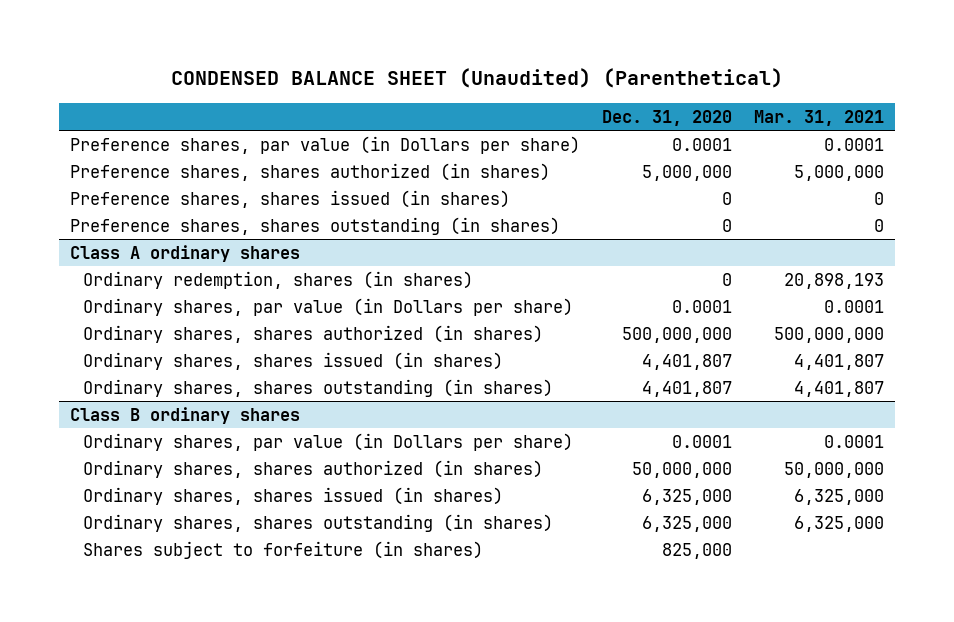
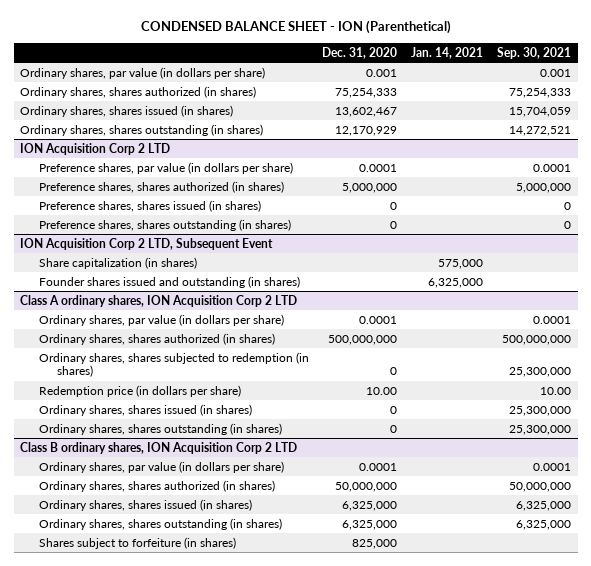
[170,68,783,89] CONDENSED BALANCE SHEET (Unaudited) (Parenthetical) -> [140,20,451,35] CONDENSED BALANCE SHEET - ION (Parenthetical)
[753,109,884,126] Mar. 31, 2021 -> none
none -> [411,46,484,59] Jan. 14, 2021
none -> [496,46,571,59] Sep. 30, 2021
none -> [20,66,266,79] Ordinary shares, par value (in dollars per share)
none -> [20,85,257,98] Ordinary shares, shares authorized (in shares)
none -> [20,104,234,117] Ordinary shares, shares issued (in shares)
none -> [20,123,264,136] Ordinary shares, shares outstanding (in shares)
none -> [20,142,171,155] ION Acquisition Corp 2 LTD
[69,135,580,154] Preference shares, par value (in Dollars per share) -> [38,161,293,174] Preference shares, par value (in dollars per share)
[69,244,300,262] Class A ordinary shares -> none
[83,270,474,289] Ordinary redemption, shares (in shares) -> none
none -> [20,237,274,250] ION Acquisition Corp 2 LTD, Subsequent Event
none -> [38,256,197,269] Share capitalization (in shares)
none -> [38,275,300,288] Founder shares issued and outstanding (in shares)
none -> [20,294,298,307] Class A ordinary shares, ION Acquisition Corp 2 LTD
[83,297,574,316] Ordinary shares, par value (in Dollars per share) -> [38,313,284,326] Ordinary shares, par value (in dollars per share)
[69,406,300,424] Class B ordinary shares -> none
none -> [38,351,309,378] Ordinary shares, shares subjected to redemption (in shares)
none -> [38,384,241,397] Redemption price (in dollars per share)
[641,353,732,370] 4,401,807 -> [390,405,398,414] 0
[641,380,732,397] 4,401,807 -> [390,424,398,433] 0
none -> [20,441,298,454] Class B ordinary shares, ION Acquisition Corp 2 LTD
[83,432,574,451] Ordinary shares, par value (in Dollars per share) -> [38,460,284,473] Ordinary shares, par value (in dollars per share)

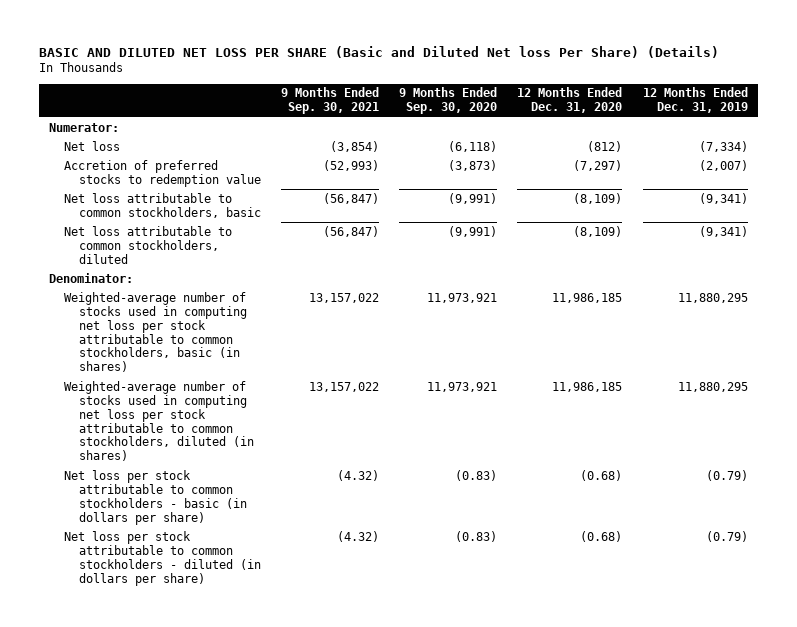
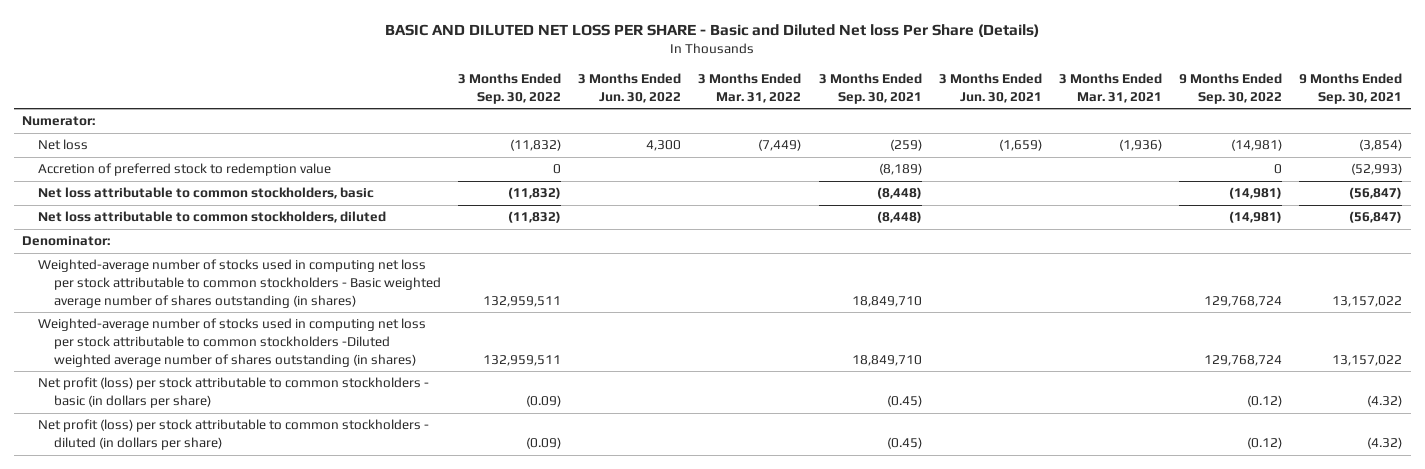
[39,45,720,58] BASIC AND DILUTED NET LOSS PER SHARE (Basic and Diluted Net loss Per Share) (Details) -> [385,23,1040,37] BASIC AND DILUTED NET LOSS PER SHARE - Basic and Diluted Net loss Per Share (Details)
[399,87,498,115] 9 Months Ended Sep. 30, 2020 -> none
[517,87,623,114] 12 Months Ended Dec. 31, 2020 -> none
[642,87,748,114] 12 Months Ended Dec. 31, 2019 -> none
none -> [457,73,561,104] 3 Months Ended Sep. 30, 2022
none -> [578,73,682,103] 3 Months Ended Jun. 30, 2022
none -> [698,73,802,103] 3 Months Ended Mar. 31, 2022
none -> [818,73,922,104] 3 Months Ended Sep. 30, 2021
none -> [938,73,1042,103] 3 Months Ended Jun. 30, 2021
none -> [1059,73,1163,103] 3 Months Ended Mar. 31, 2021
none -> [1179,73,1283,104] 9 Months Ended Sep. 30, 2022
[64,159,262,187] Accretion of preferred stocks to redemption value -> [38,163,332,177] Accretion of preferred stock to redemption value
[64,291,248,373] Weighted-average number of stocks used in computing net loss per stock attributable to common stockholders, basic (in shares) -> [38,259,441,308] Weighted-average number of stocks used in computing net loss per stock attributable to common stockholders - Basic weighted average number of shares outstanding (in shares)
[64,380,255,462] Weighted-average number of stocks used in computing net loss per stock attributable to common stockholders, diluted (in shares) -> [38,318,427,367] Weighted-average number of stocks used in computing net loss per stock attributable to common stockholders -Diluted weighted average number of shares outstanding (in shares)
[64,469,248,525] Net loss per stock attributable to common stockholders - basic (in dollars per share) -> [38,377,430,409] Net profit (loss) per stock attributable to common stockholders - basic (in dollars per share)
[64,530,262,586] Net loss per stock attributable to common stockholders - diluted (in dollars per share) -> [38,419,430,451] Net profit (loss) per stock attributable to common stockholders - diluted (in dollars per share)

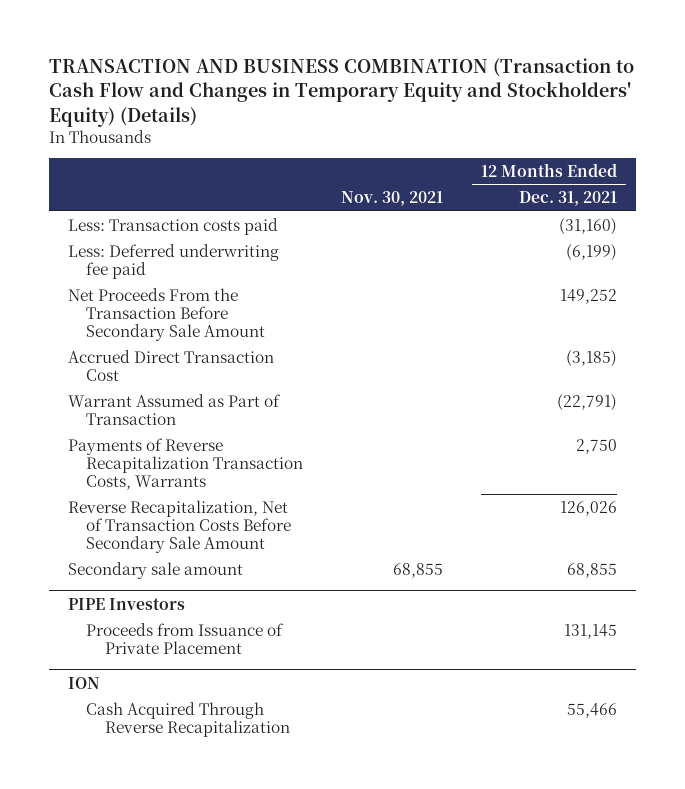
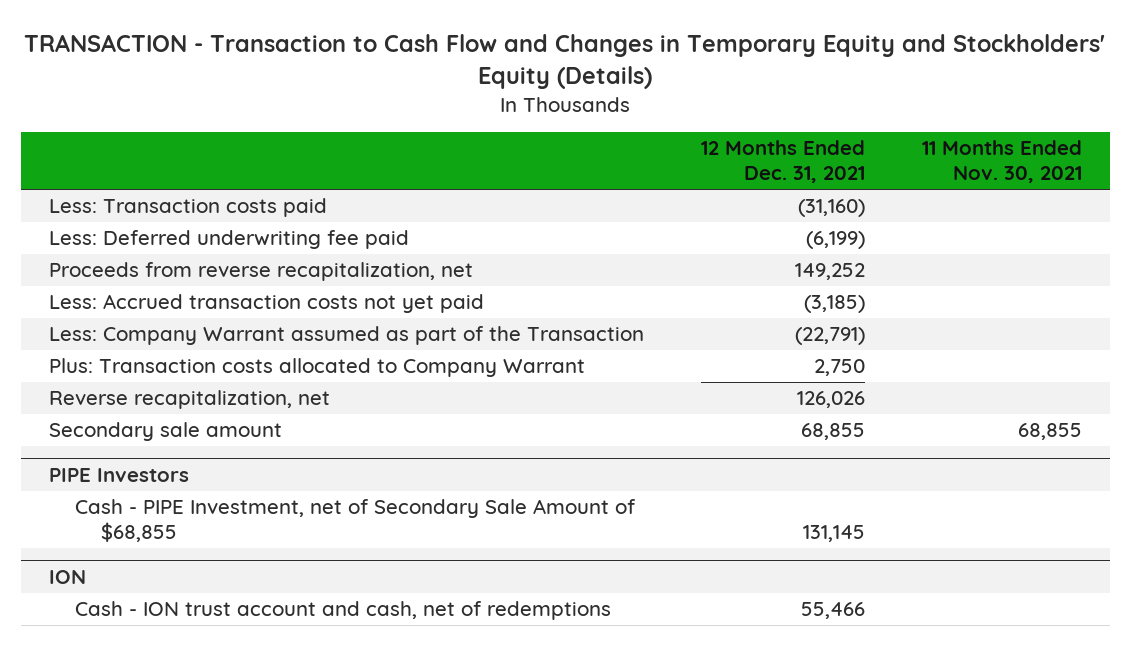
[49,58,635,127] TRANSACTION AND BUSINESS COMBINATION (Transaction to Cash Flow and Changes in Temporary Equity and Stockholders' Equity) (Details) -> [24,34,1106,89] TRANSACTION - Transaction to Cash Flow and Changes in Temporary Equity and Stockholders' Equity (Details)
[341,191,444,207] Nov. 30, 2021 -> none
none -> [921,140,1082,184] 11 Months Ended Nov. 30, 2021
[68,287,266,341] Net Proceeds From the Transaction Before Secondary Sale Amount -> [49,262,474,282] Proceeds from reverse recapitalization, net
[68,349,275,381] Accrued Direct Transaction Cost -> [49,294,485,314] Less: Accrued transaction costs not yet paid
[68,393,282,425] Warrant Assumed as Part of Transaction -> [49,326,645,346] Less: Company Warrant assumed as part of the Transaction
[68,437,304,490] Payments of Reverse Recapitalization Transaction Costs, Warrants -> [49,358,586,378] Plus: Transaction costs allocated to Company Warrant
[68,499,292,553] Reverse Recapitalization, Net of Transaction Costs Before Secondary Sale Amount -> [49,390,331,410] Reverse recapitalization, net
[86,622,285,654] Proceeds from Issuance of Private Placement -> [75,499,637,543] Cash - PIPE Investment, net of Secondary Sale Amount of $68,855
[86,701,290,737] Cash Acquired Through Reverse Recapitalization -> [75,601,612,621] Cash - ION trust account and cash, net of redemptions

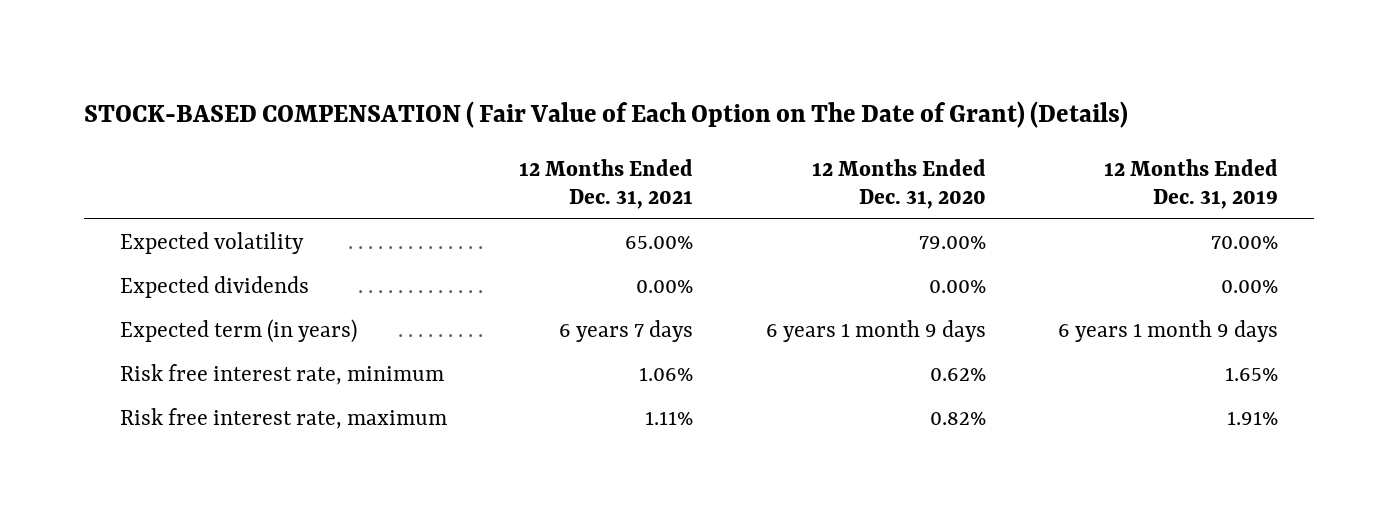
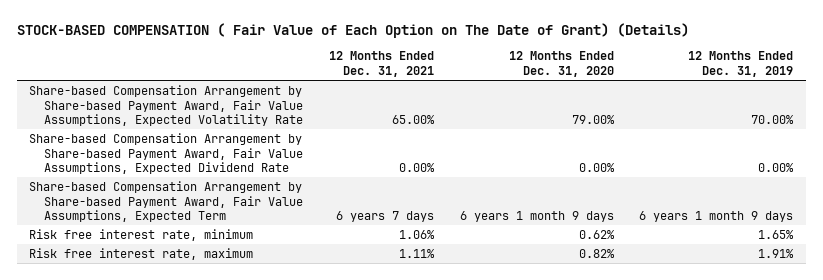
[120,231,305,254] Expected volatility -> [29,84,304,127] Share-based Compensation Arrangement by Share-based Payment Award, Fair Value Assumptions, Expected Volatility Rate
[120,275,310,298] Expected dividends -> [29,132,304,175] Share-based Compensation Arrangement by Share-based Payment Award, Fair Value Assumptions, Expected Dividend Rate
[120,318,358,343] Expected term (in years) -> [29,180,304,223] Share-based Compensation Arrangement by Share-based Payment Award, Fair Value Assumptions, Expected Term

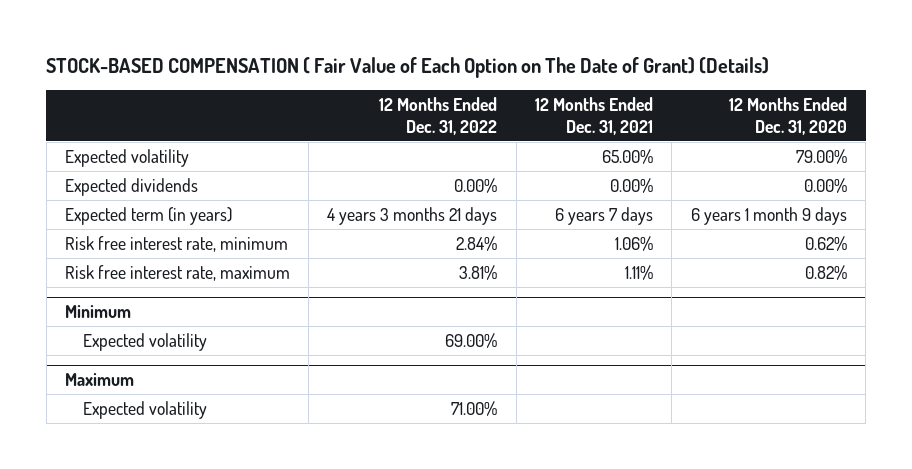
[688,51,794,77] 12 Months Ended Dec. 31, 2019 -> none
none -> [379,96,498,135] 12 Months Ended Dec. 31, 2022
[29,84,304,127] Share-based Compensation Arrangement by Share-based Payment Award, Fair Value Assumptions, Expected Volatility Rate -> [64,148,189,167] Expected volatility
[29,132,304,175] Share-based Compensation Arrangement by Share-based Payment Award, Fair Value Assumptions, Expected Dividend Rate -> [64,177,198,196] Expected dividends
[29,180,304,223] Share-based Compensation Arrangement by Share-based Payment Award, Fair Value Assumptions, Expected Term -> [64,206,232,225] Expected term (in years)
none -> [64,305,131,319] Minimum
none -> [82,332,207,351] Expected volatility
none -> [64,373,134,387] Maximum
none -> [82,400,207,419] Expected volatility

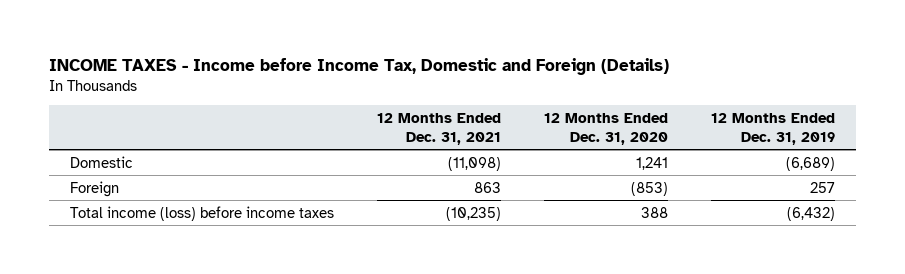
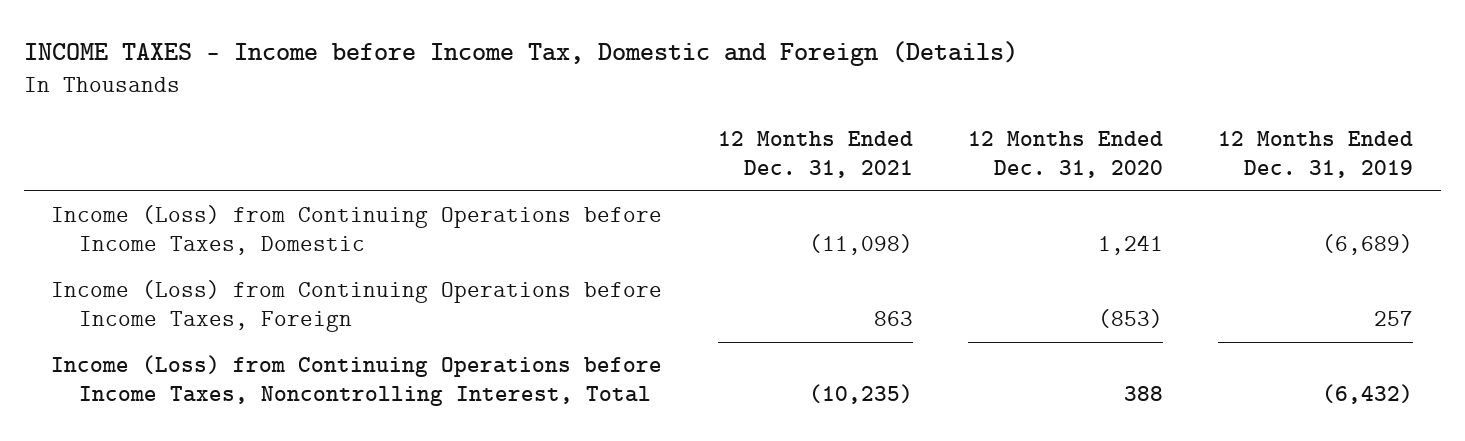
[69,155,133,168] Domestic -> [51,204,663,256] Income (Loss) from Continuing Operations before Income Taxes, Domestic
[69,180,119,197] Foreign -> [51,279,663,333] Income (Loss) from Continuing Operations before Income Taxes, Foreign
[69,205,334,221] Total income (loss) before income taxes -> [51,354,663,407] Income (Loss) from Continuing Operations before Income Taxes, Noncontrolling Interest, Total

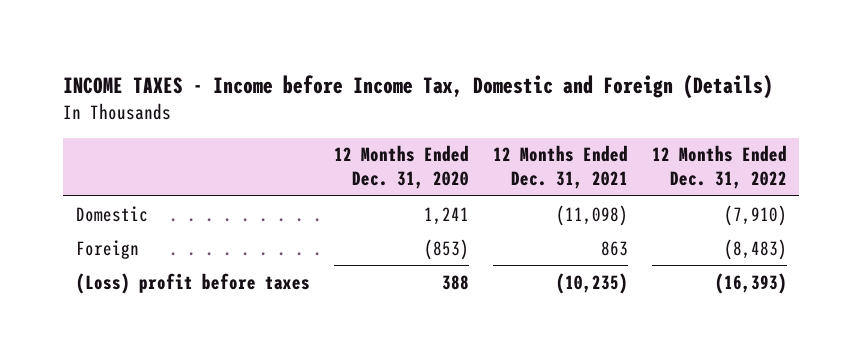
[1218,130,1414,179] 12 Months Ended Dec. 31, 2019 -> none
none -> [652,145,788,190] 12 Months Ended Dec. 31, 2022
[51,204,663,256] Income (Loss) from Continuing Operations before Income Taxes, Domestic -> [75,205,148,222] Domestic
[51,279,663,333] Income (Loss) from Continuing Operations before Income Taxes, Foreign -> [75,239,139,259] Foreign
[51,354,663,407] Income (Loss) from Continuing Operations before Income Taxes, Noncontrolling Interest, Total -> [75,272,310,294] (Loss) profit before taxes

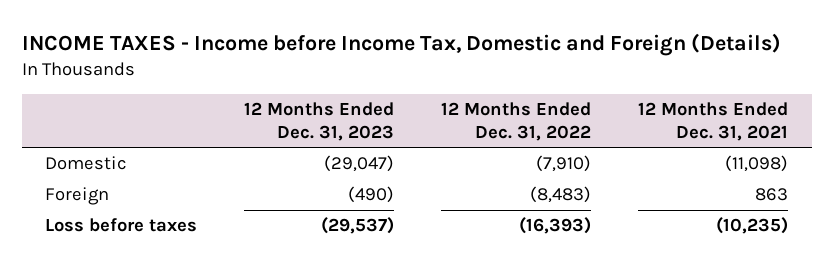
[333,145,469,190] 12 Months Ended Dec. 31, 2020 -> none
none -> [244,102,395,141] 12 Months Ended Dec. 31, 2023
[75,272,310,294] (Loss) profit before taxes -> [45,218,198,233] Loss before taxes

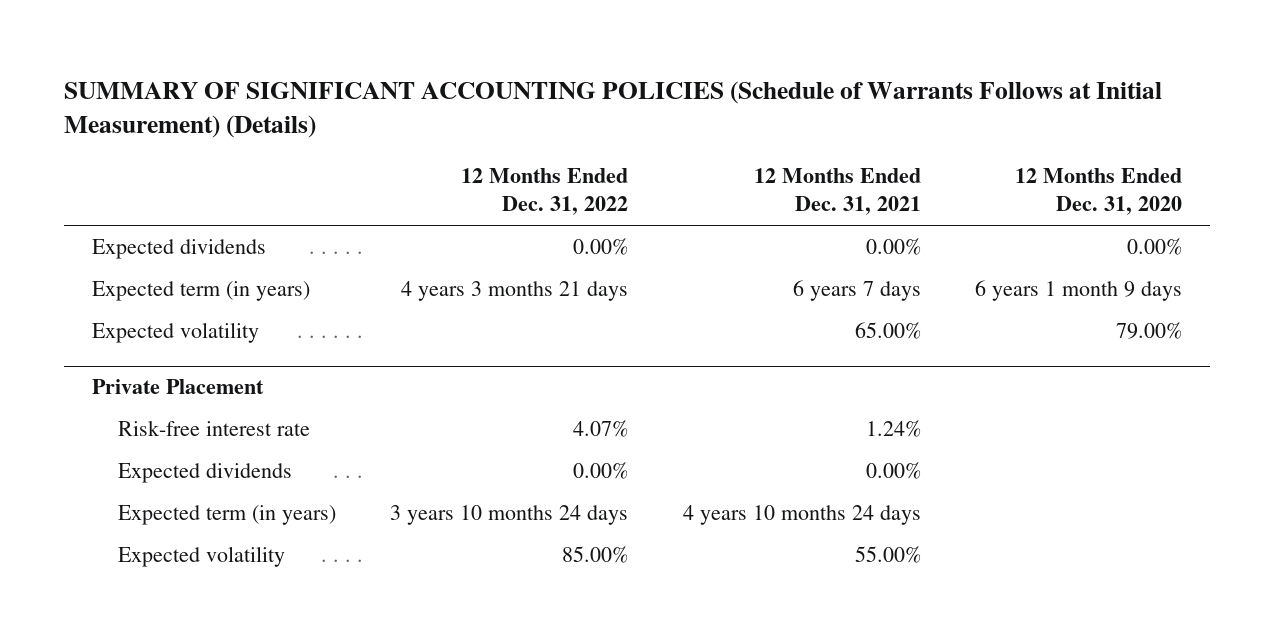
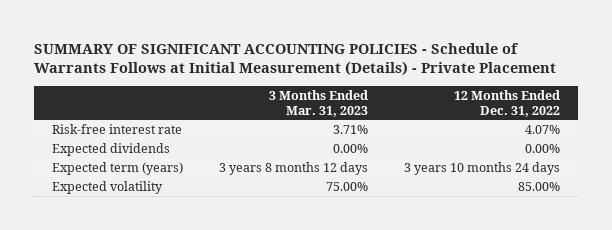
[64,80,1163,138] SUMMARY OF SIGNIFICANT ACCOUNTING POLICIES (Schedule of Warrants Follows at Initial Measurement) (Details) -> [33,42,556,77] SUMMARY OF SIGNIFICANT ACCOUNTING POLICIES - Schedule of Warrants Follows at Initial Measurement (Details) - Private Placement
[753,167,921,216] 12 Months Ended Dec. 31, 2021 -> none
[1015,167,1183,216] 12 Months Ended Dec. 31, 2020 -> none
none -> [269,89,369,117] 3 Months Ended Mar. 31, 2023
[91,239,266,260] Expected dividends -> none
[91,281,310,302] Expected term (in years) -> none
[91,322,259,344] Expected volatility -> none
[91,379,264,395] Private Placement -> none
[117,505,336,526] Expected term (in years) -> [51,161,183,175] Expected term (years)

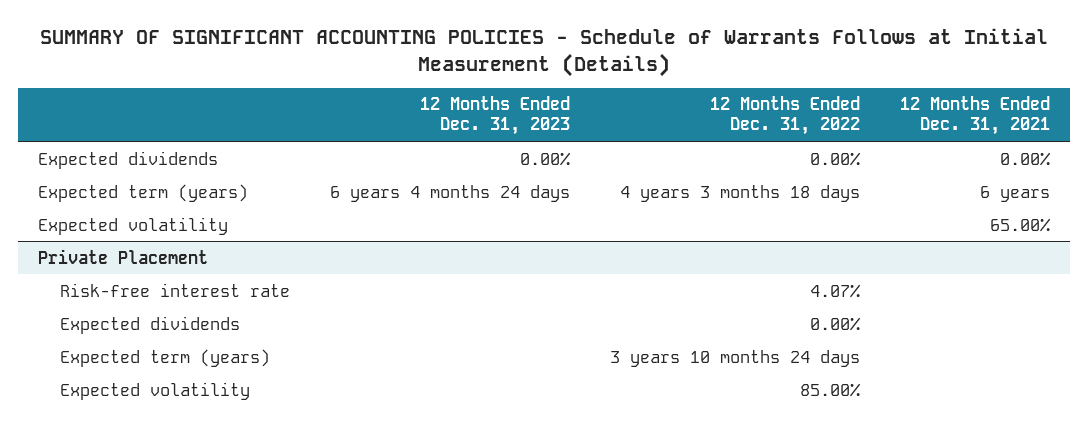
[33,42,556,77] SUMMARY OF SIGNIFICANT ACCOUNTING POLICIES - Schedule of Warrants Follows at Initial Measurement (Details) - Private Placement -> [39,28,1048,77] SUMMARY OF SIGNIFICANT ACCOUNTING POLICIES - Schedule of Warrants Follows at Initial Measurement (Details)
[269,89,369,117] 3 Months Ended Mar. 31, 2023 -> none
none -> [419,96,570,136] 12 Months Ended Dec. 31, 2023
none -> [899,96,1050,136] 12 Months Ended Dec. 31, 2021
none -> [38,150,219,169] Expected dividends
none -> [38,183,249,202] Expected term (years)
none -> [38,216,229,235] Expected volatility
none -> [38,248,209,264] Private Placement

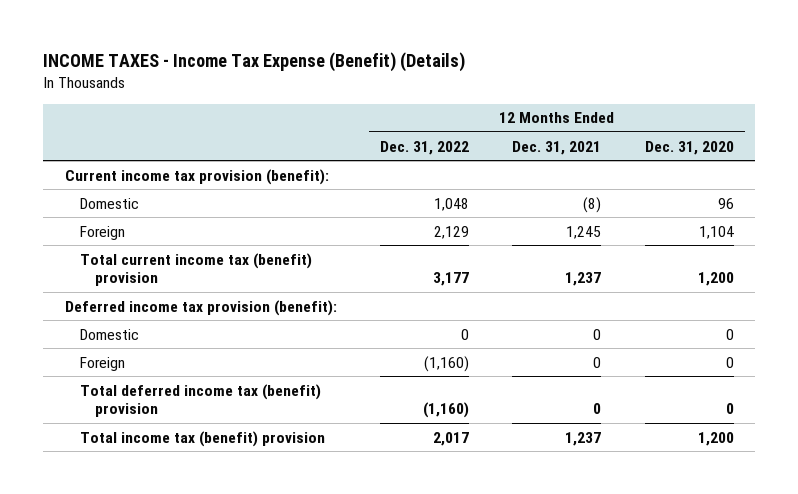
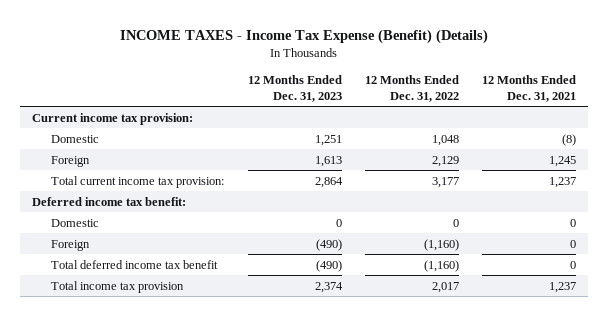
[644,140,734,155] Dec. 31, 2020 -> none
none -> [247,75,342,102] 12 Months Ended Dec. 31, 2023
[64,168,329,185] Current income tax provision (benefit): -> [31,112,193,125] Current income tax provision:
[79,252,312,287] Total current income tax (benefit) provision -> [51,175,225,188] Total current income tax provision:
[64,299,337,316] Deferred income tax provision (benefit): -> [31,196,186,206] Deferred income tax benefit:
[79,383,321,418] Total deferred income tax (benefit) provision -> [51,259,219,269] Total deferred income tax benefit
[79,430,325,447] Total income tax (benefit) provision -> [51,280,185,293] Total income tax provision

